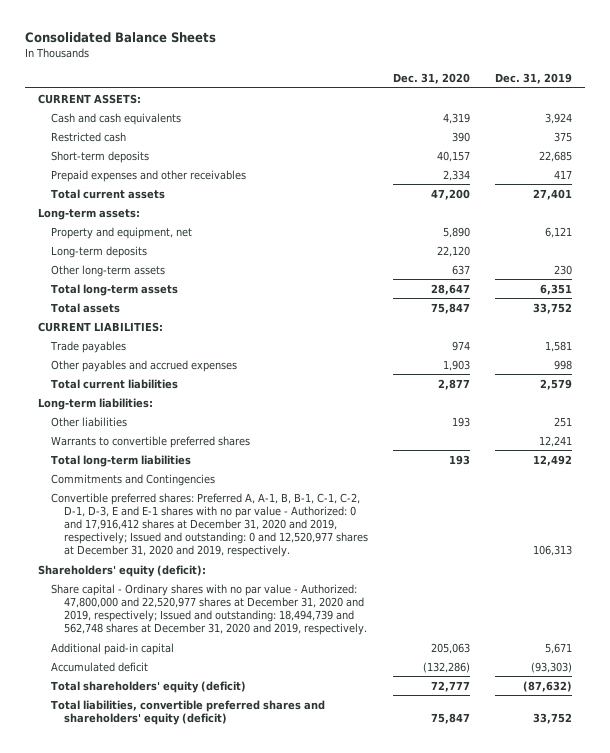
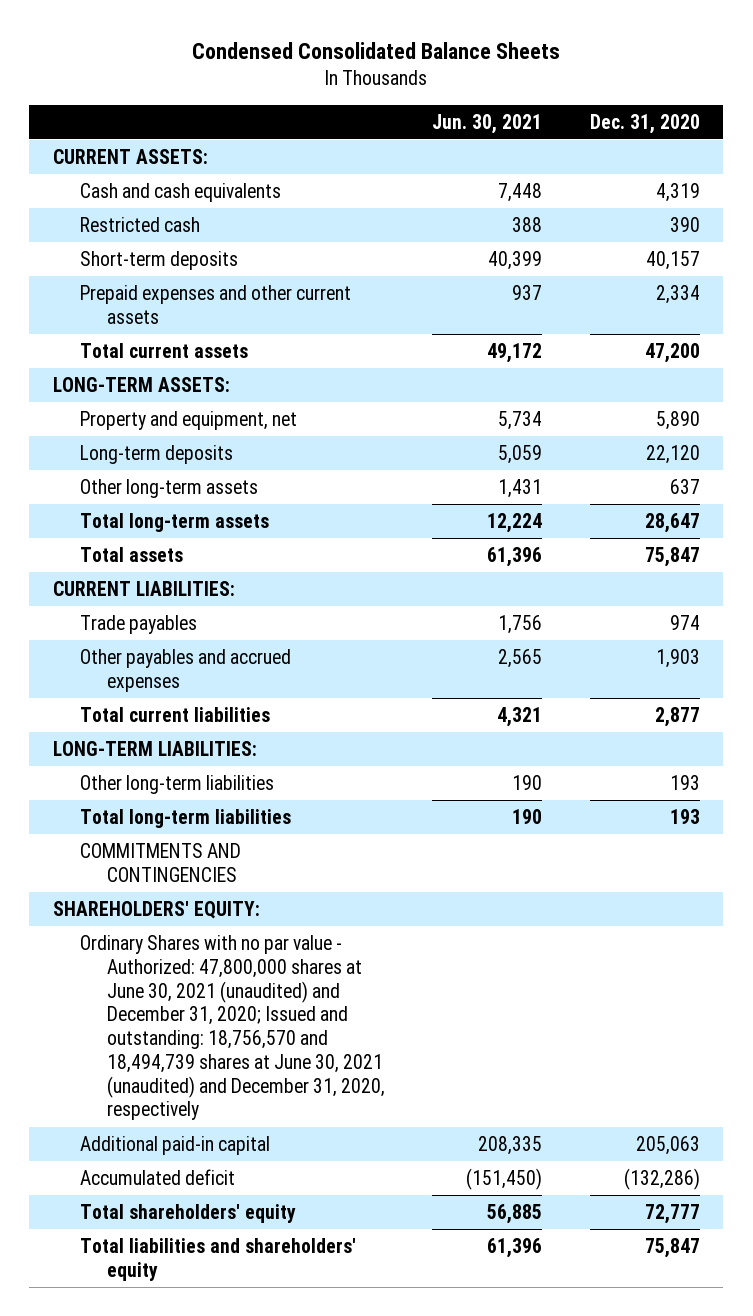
[25,32,217,44] Consolidated Balance Sheets -> [192,42,561,60] Condensed Consolidated Balance Sheets
[495,72,573,84] Dec. 31, 2019 -> none
none -> [432,113,543,134] Jun. 30, 2021
[50,169,246,182] Prepaid expenses and other receivables -> [79,284,351,324] Prepaid expenses and other current assets
[37,207,140,220] Long-term assets: -> [52,376,230,392] LONG-TERM ASSETS:
[50,435,250,448] Warrants to convertible preferred shares -> none
[37,397,153,410] Long-term liabilities: -> [52,740,257,756] LONG-TERM LIABILITIES:
[50,416,127,427] Other liabilities -> [79,774,274,794] Other long-term liabilities
[50,492,368,558] Convertible preferred shares: Preferred A, A-1, B, B-1, C-1, C-2, D-1, D-3, E and E-1 shares with no par value - Authorized: 0 and 17,916,412 shares at December 31, 2020 and 2019, respectively; Issued and outstanding: 0 and 12,520,977 shares at December 31, 2020 and 2019, respectively. -> none
[50,473,215,486] Commitments and Contingencies -> [79,842,241,882] COMMITMENTS AND CONTINGENCIES
[37,564,206,577] Shareholders' equity (deficit): -> [52,900,260,919] SHAREHOLDERS' EQUITY:
[50,583,367,636] Share capital - Ordinary shares with no par value - Authorized: 47,800,000 and 22,520,977 shares at December 31, 2020 and 2019, respectively; Issued and outstanding: 18,494,739 and 562,748 shares at December 31, 2020 and 2019, respectively. -> [79,934,386,1121] Ordinary Shares with no par value - Authorized: 47,800,000 shares at June 30, 2021 (unaudited) and December 31, 2020; Issued and outstanding: 18,756,570 and 18,494,739 shares at June 30, 2021 (unaudited) and December 31, 2020, respectively
[50,680,246,693] Total shareholders' equity (deficit) -> [79,1203,296,1223] Total shareholders' equity
[50,699,325,725] Total liabilities, convertible preferred shares and shareholders' equity (deficit) -> [79,1237,356,1281] Total liabilities and shareholders' equity

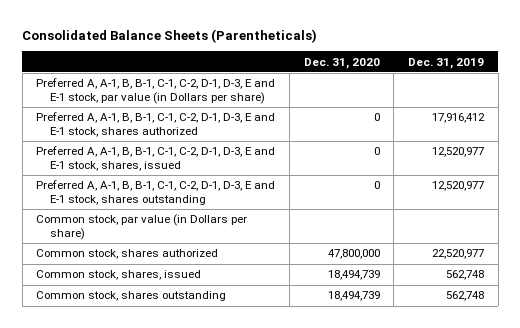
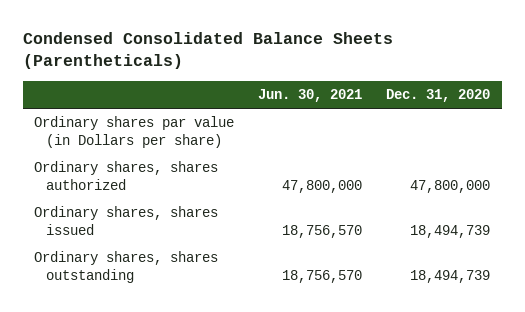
[22,28,318,43] Consolidated Balance Sheets (Parentheticals) -> [22,32,393,70] Condensed Consolidated Balance Sheets (Parentheticals)
[407,57,484,69] Dec. 31, 2019 -> none
none -> [258,89,363,103] Jun. 30, 2021
[36,78,276,104] Preferred A, A-1, B, B-1, C-1, C-2, D-1, D-3, E and E-1 stock, par value (in Dollars per share) -> none
[36,112,276,137] Preferred A, A-1, B, B-1, C-1, C-2, D-1, D-3, E and E-1 stock, shares authorized -> none
[36,146,276,171] Preferred A, A-1, B, B-1, C-1, C-2, D-1, D-3, E and E-1 stock, shares, issued -> none
[36,180,276,205] Preferred A, A-1, B, B-1, C-1, C-2, D-1, D-3, E and E-1 stock, shares outstanding -> none
[36,214,248,240] Common stock, par value (in Dollars per share) -> [34,116,235,148] Ordinary shares par value (in Dollars per share)
[36,249,219,260] Common stock, shares authorized -> [34,161,219,190] Ordinary shares, shares authorized
[36,270,202,281] Common stock, shares, issued -> [34,206,219,235] Ordinary shares, shares issued
[36,291,227,302] Common stock, shares outstanding -> [34,251,219,283] Ordinary shares, shares outstanding

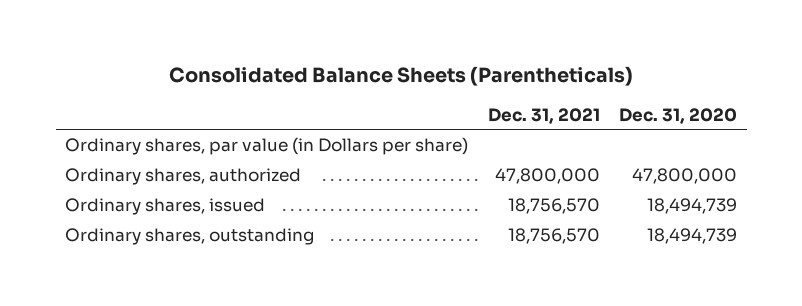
[22,32,393,70] Condensed Consolidated Balance Sheets (Parentheticals) -> [169,66,634,87] Consolidated Balance Sheets (Parentheticals)
[258,89,363,103] Jun. 30, 2021 -> none
none -> [487,107,600,124] Dec. 31, 2021
[34,116,235,148] Ordinary shares par value (in Dollars per share) -> [65,137,469,156] Ordinary shares, par value (in Dollars per share)
[34,161,219,190] Ordinary shares, shares authorized -> [65,168,302,186] Ordinary shares, authorized
[34,206,219,235] Ordinary shares, shares issued -> [65,198,266,216] Ordinary shares, issued
[34,251,219,283] Ordinary shares, shares outstanding -> [65,228,315,246] Ordinary shares, outstanding

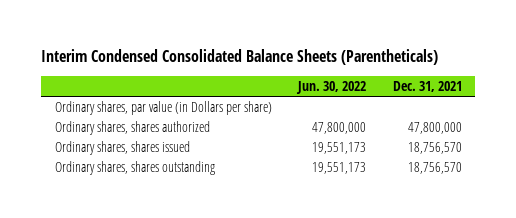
[169,66,634,87] Consolidated Balance Sheets (Parentheticals) -> [41,49,439,66] Interim Condensed Consolidated Balance Sheets (Parentheticals)
[619,107,738,124] Dec. 31, 2020 -> none
none -> [296,80,367,94] Jun. 30, 2022
[65,168,302,186] Ordinary shares, authorized -> [54,120,210,135] Ordinary shares, shares authorized
[65,198,266,216] Ordinary shares, issued -> [54,140,190,155] Ordinary shares, shares issued
[65,228,315,246] Ordinary shares, outstanding -> [54,160,215,175] Ordinary shares, shares outstanding

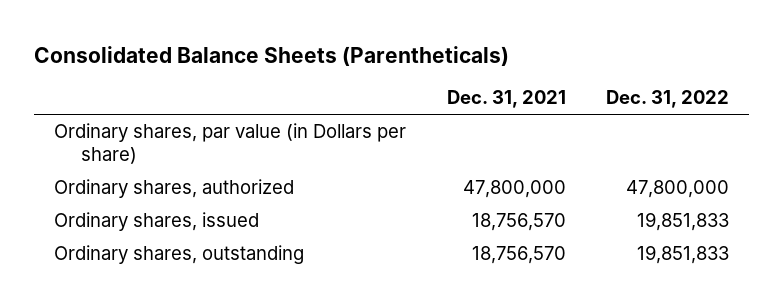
[41,49,439,66] Interim Condensed Consolidated Balance Sheets (Parentheticals) -> [34,45,510,66] Consolidated Balance Sheets (Parentheticals)
[296,80,367,94] Jun. 30, 2022 -> none
none -> [605,90,729,109] Dec. 31, 2022
[54,120,210,135] Ordinary shares, shares authorized -> [54,179,295,199] Ordinary shares, authorized
[54,140,190,155] Ordinary shares, shares issued -> [54,212,260,232] Ordinary shares, issued
[54,160,215,175] Ordinary shares, shares outstanding -> [54,245,305,265] Ordinary shares, outstanding

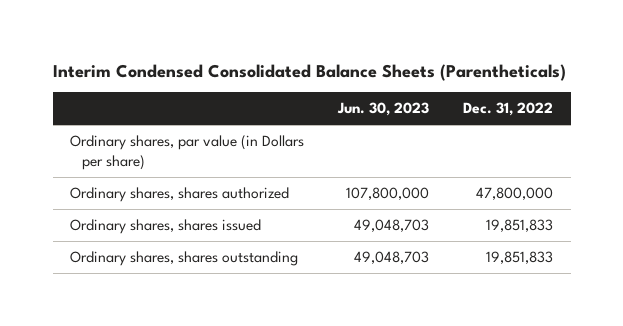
[34,45,510,66] Consolidated Balance Sheets (Parentheticals) -> [52,63,566,81] Interim Condensed Consolidated Balance Sheets (Parentheticals)
[446,90,566,109] Dec. 31, 2021 -> none
none -> [337,102,430,117] Jun. 30, 2023
[54,179,295,199] Ordinary shares, authorized -> [69,187,289,203] Ordinary shares, shares authorized
[54,212,260,232] Ordinary shares, issued -> [69,219,261,235] Ordinary shares, shares issued
[54,245,305,265] Ordinary shares, outstanding -> [69,251,298,267] Ordinary shares, shares outstanding

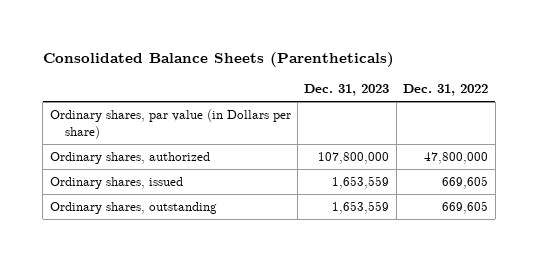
[52,63,566,81] Interim Condensed Consolidated Balance Sheets (Parentheticals) -> [42,51,394,67] Consolidated Balance Sheets (Parentheticals)
[337,102,430,117] Jun. 30, 2023 -> none
none -> [304,84,390,97] Dec. 31, 2023
[69,187,289,203] Ordinary shares, shares authorized -> [49,152,210,165] Ordinary shares, authorized
[69,219,261,235] Ordinary shares, shares issued -> [49,177,183,190] Ordinary shares, issued
[486,219,554,233] 19,851,833 -> [442,176,489,190] 669,605
[69,251,298,267] Ordinary shares, shares outstanding -> [49,202,217,215] Ordinary shares, outstanding
[486,251,554,265] 19,851,833 -> [442,201,489,215] 669,605

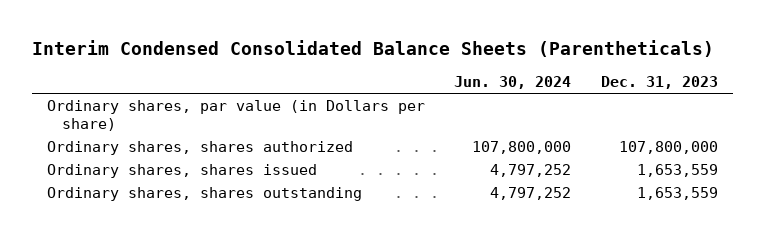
[42,51,394,67] Consolidated Balance Sheets (Parentheticals) -> [31,40,714,58] Interim Condensed Consolidated Balance Sheets (Parentheticals)
[403,84,489,97] Dec. 31, 2022 -> none
none -> [454,76,572,90] Jun. 30, 2024
[49,152,210,165] Ordinary shares, authorized -> [46,140,353,155] Ordinary shares, shares authorized
[49,177,183,190] Ordinary shares, issued -> [46,163,317,178] Ordinary shares, shares issued
[49,202,217,215] Ordinary shares, outstanding -> [46,186,362,201] Ordinary shares, shares outstanding

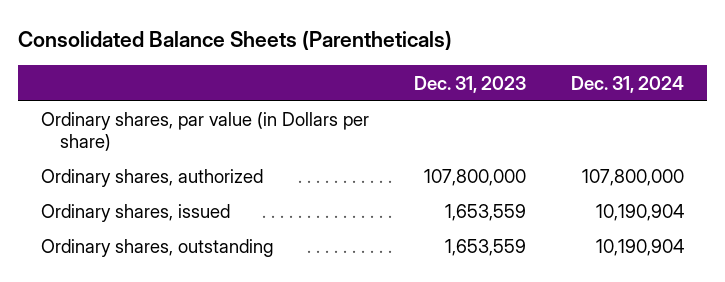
[31,40,714,58] Interim Condensed Consolidated Balance Sheets (Parentheticals) -> [18,29,453,50] Consolidated Balance Sheets (Parentheticals)
[454,76,572,90] Jun. 30, 2024 -> none
none -> [571,75,685,93] Dec. 31, 2024
[46,140,353,155] Ordinary shares, shares authorized -> [40,169,263,188] Ordinary shares, authorized
[46,163,317,178] Ordinary shares, shares issued -> [40,204,230,223] Ordinary shares, issued
[46,186,362,201] Ordinary shares, shares outstanding -> [40,239,273,258] Ordinary shares, outstanding

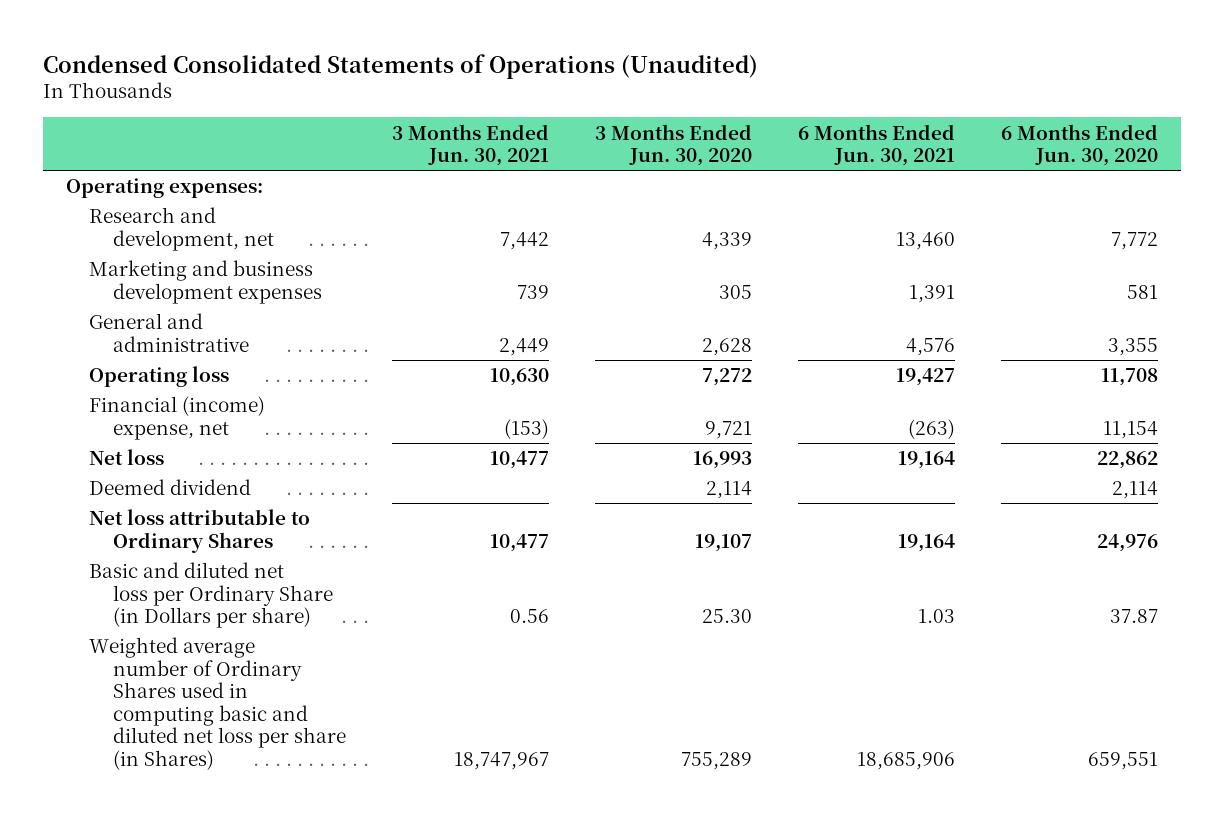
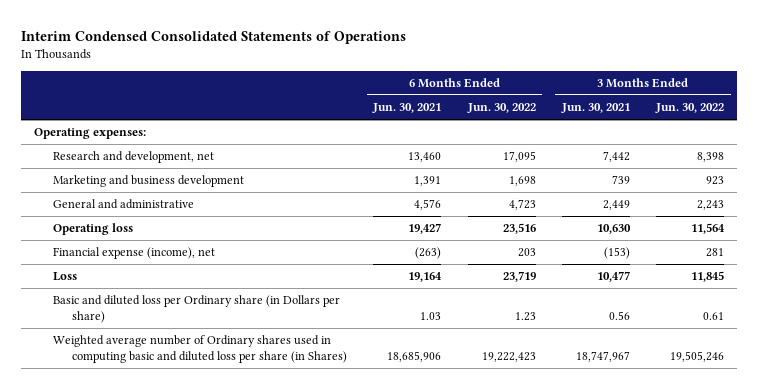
[42,53,758,79] Condensed Consolidated Statements of Operations (Unaudited) -> [21,30,407,44] Interim Condensed Consolidated Statements of Operations
[594,123,752,167] 3 Months Ended Jun. 30, 2020 -> none
[1000,123,1158,167] 6 Months Ended Jun. 30, 2020 -> none
none -> [466,103,536,114] Jun. 30, 2022
none -> [655,103,725,114] Jun. 30, 2022
[89,260,323,304] Marketing and business development expenses -> [53,175,245,188] Marketing and business development
[89,479,252,496] Deemed dividend -> none
[89,509,311,553] Net loss attributable to Ordinary Shares -> none
[89,396,266,440] Financial (income) expense, net -> [53,247,216,260] Financial expense (income), net
[89,449,165,466] Net loss -> [53,272,78,282] Loss
[89,562,334,629] Basic and diluted net loss per Ordinary Share (in Dollars per share) -> [53,295,341,324] Basic and diluted loss per Ordinary share (in Dollars per share)
[89,637,347,770] Weighted average number of Ordinary Shares used in computing basic and diluted net loss per share (in Shares) -> [53,335,348,364] Weighted average number of Ordinary shares used in computing basic and diluted loss per share (in Shares)

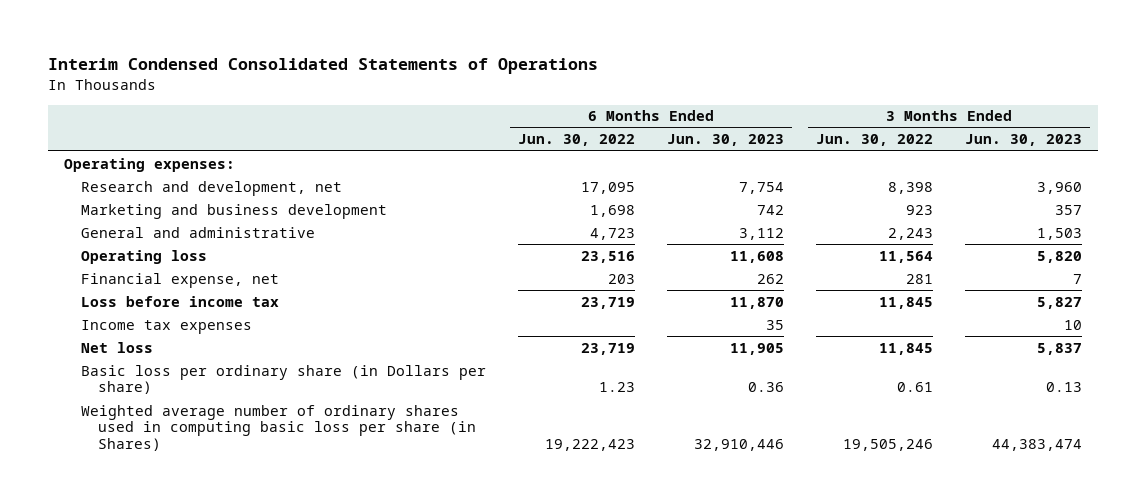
[372,103,442,114] Jun. 30, 2021 -> none
[560,103,630,114] Jun. 30, 2021 -> none
none -> [666,134,784,147] Jun. 30, 2023
none -> [965,134,1083,147] Jun. 30, 2023
[53,247,216,260] Financial expense (income), net -> [80,272,279,288] Financial expense, net
none -> [80,295,279,307] Loss before income tax
none -> [80,319,252,334] Income tax expenses
[53,272,78,282] Loss -> [80,341,153,353] Net loss
[53,295,341,324] Basic and diluted loss per Ordinary share (in Dollars per share) -> [80,364,486,395] Basic loss per ordinary share (in Dollars per share)
[53,335,348,364] Weighted average number of Ordinary shares used in computing basic and diluted loss per share (in Shares) -> [80,404,476,452] Weighted average number of ordinary shares used in computing basic loss per share (in Shares)

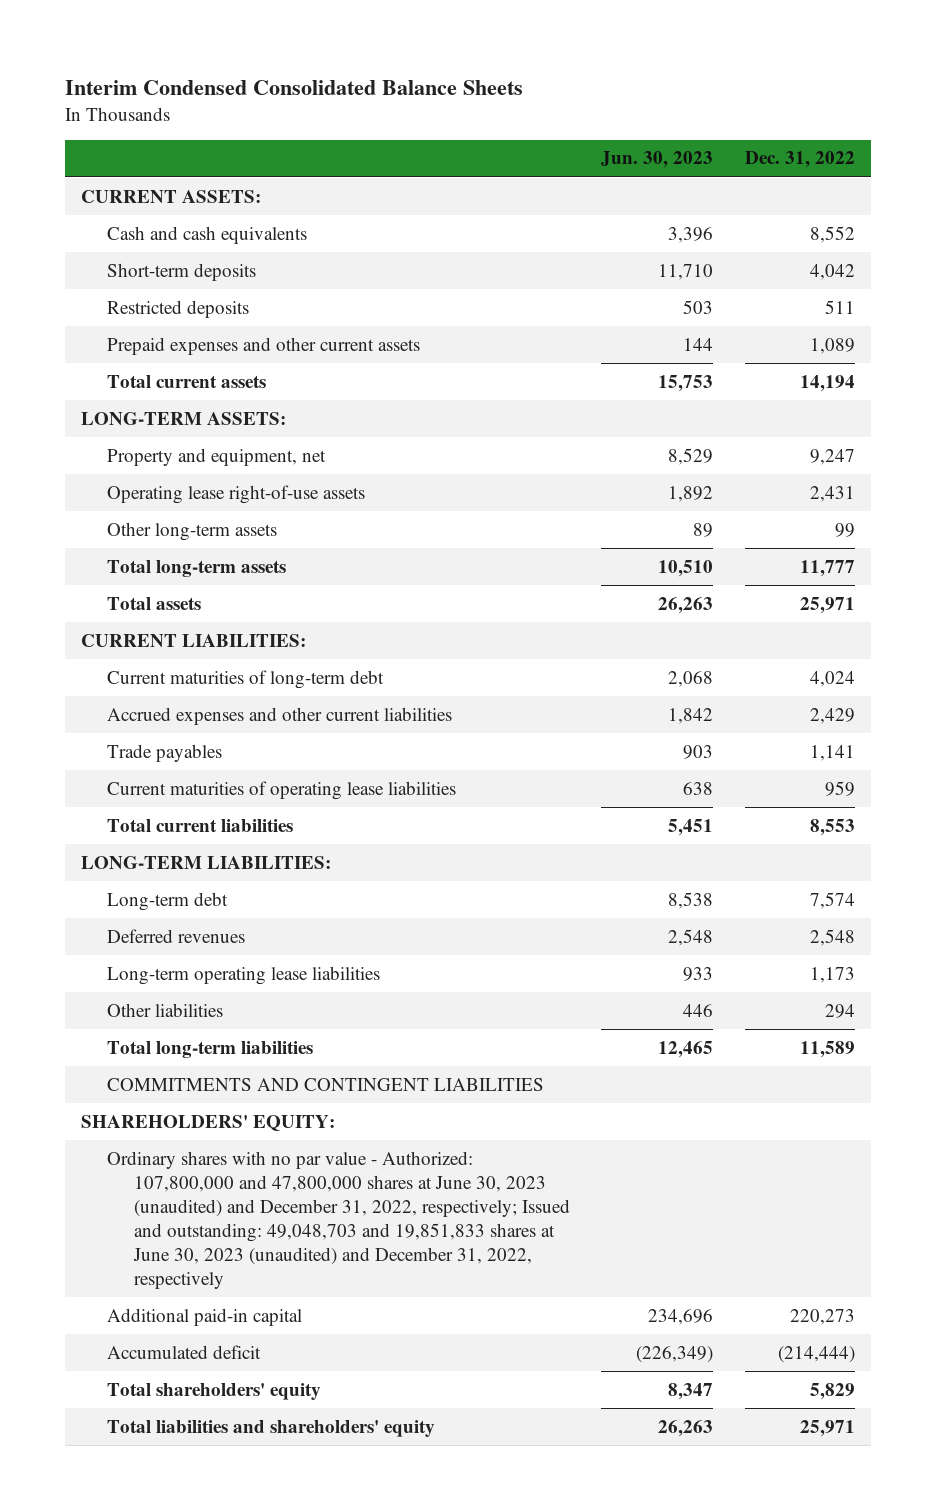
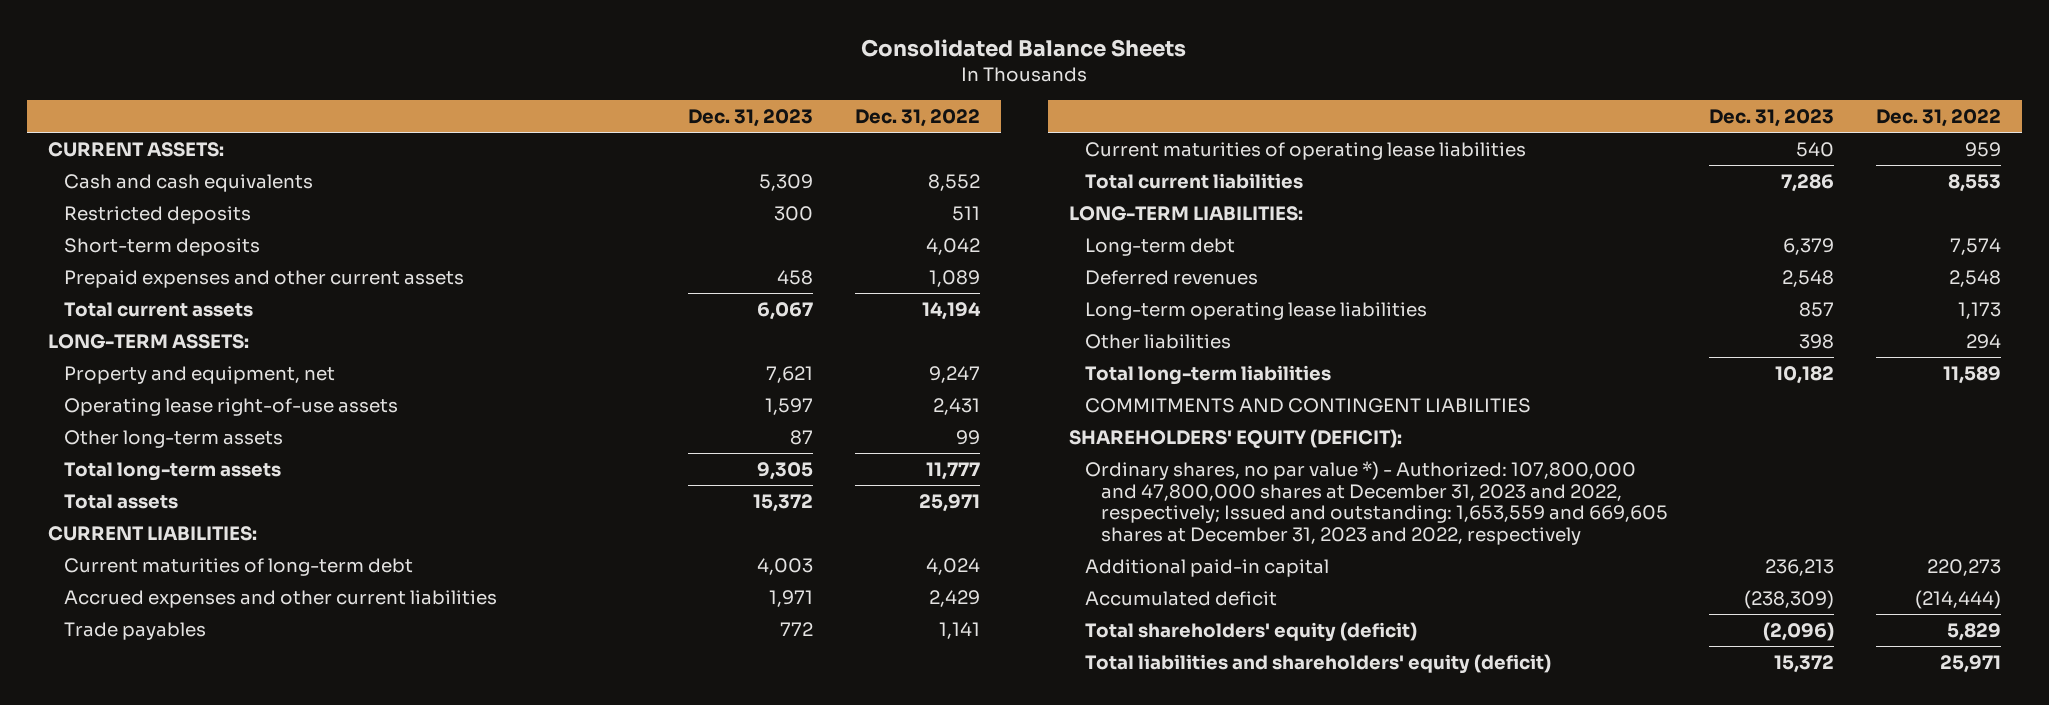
[65,79,524,95] Interim Condensed Consolidated Balance Sheets -> [861,38,1187,57] Consolidated Balance Sheets
[601,151,714,169] Jun. 30, 2023 -> none
none -> [688,108,814,127] Dec. 31, 2023
[107,262,257,281] Short-term deposits -> [63,237,260,256] Short-term deposits
[80,1114,335,1131] SHAREHOLDERS' EQUITY: -> [1068,428,1402,449] SHAREHOLDERS' EQUITY (DEFICIT):
[107,1150,570,1289] Ordinary shares with no par value - Authorized: 107,800,000 and 47,800,000 shares at June 30, 2023 (unaudited) and December 31, 2022, respectively; Issued and outstanding: 49,048,703 and 19,851,833 shares at June 30, 2023 (unaudited) and December 31, 2022, respectively -> [1084,460,1668,545] Ordinary shares, no par value *) - Authorized: 107,800,000 and 47,800,000 shares at December 31, 2023 and 2022, respectively; Issued and outstanding: 1,653,559 and 669,605 shares at December 31, 2023 and 2022, respectively
[107,1382,322,1400] Total shareholders' equity -> [1084,621,1417,642] Total shareholders' equity (deficit)
[107,1419,436,1437] Total liabilities and shareholders' equity -> [1084,653,1551,674] Total liabilities and shareholders' equity (deficit)

